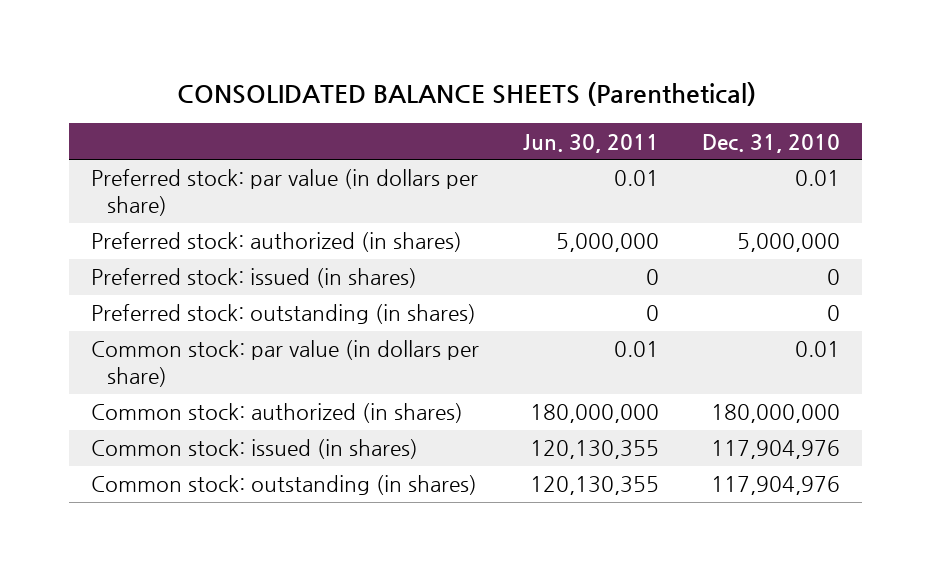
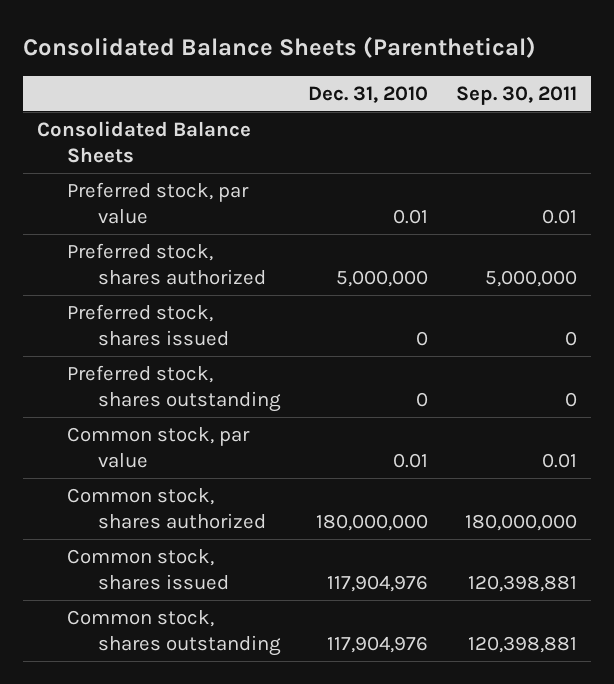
[176,82,756,107] CONSOLIDATED BALANCE SHEETS (Parenthetical) -> [22,35,536,58] Consolidated Balance Sheets (Parenthetical)
[522,133,659,153] Jun. 30, 2011 -> none
none -> [455,85,577,105] Sep. 30, 2011
none -> [36,120,251,163] Consolidated Balance Sheets
[91,169,479,216] Preferred stock: par value (in dollars per share) -> [67,181,250,224] Preferred stock, par value
[91,232,463,253] Preferred stock: authorized (in shares) -> [67,242,266,285] Preferred stock, shares authorized
[91,268,418,289] Preferred stock: issued (in shares) -> [67,303,229,346] Preferred stock, shares issued
[91,304,477,325] Preferred stock: outstanding (in shares) -> [67,364,281,412] Preferred stock, shares outstanding
[91,340,480,387] Common stock: par value (in dollars per share) -> [67,426,251,468] Common stock, par value
[91,403,464,424] Common stock: authorized (in shares) -> [67,487,266,529] Common stock, shares authorized
[91,439,419,460] Common stock: issued (in shares) -> [67,548,229,590] Common stock, shares issued
[91,475,478,496] Common stock: outstanding (in shares) -> [67,609,281,656] Common stock, shares outstanding

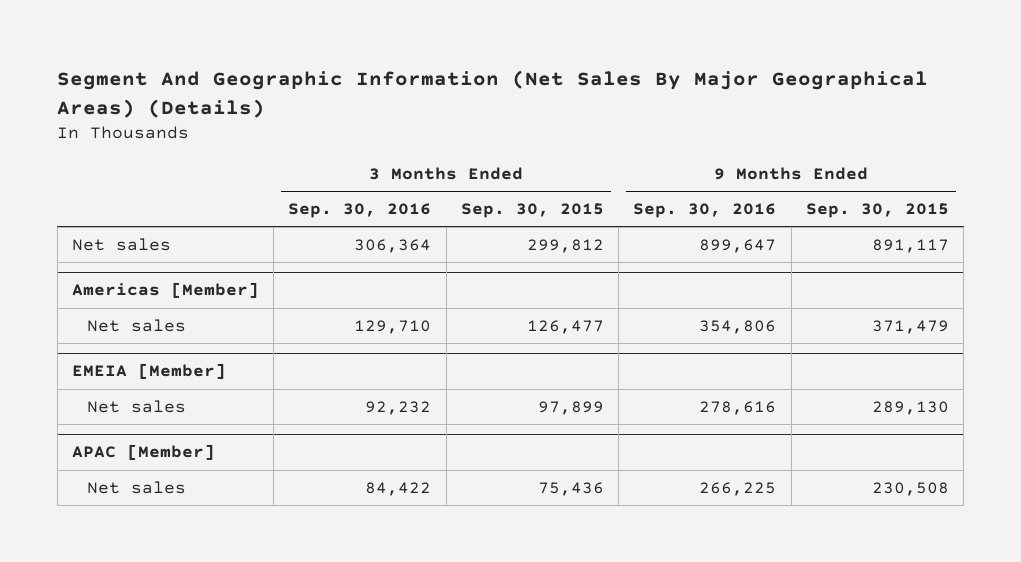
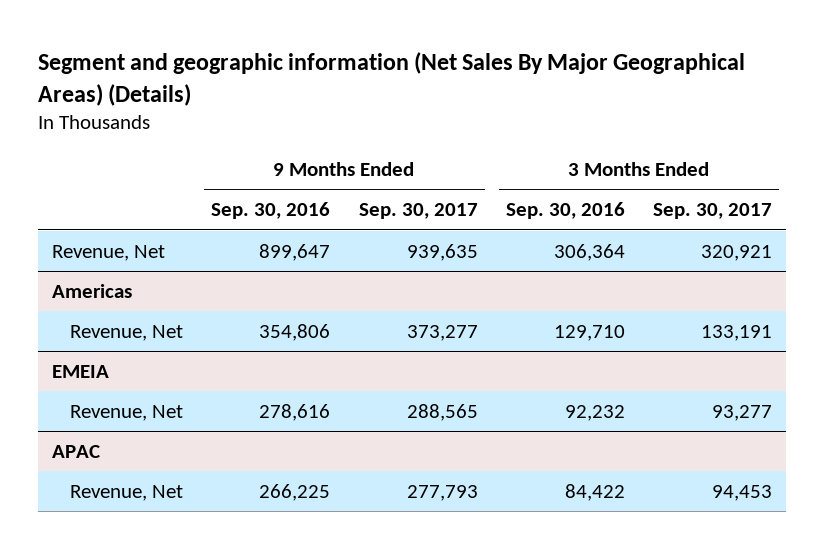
[57,70,929,118] Segment And Geographic Information (Net Sales By Major Geographical Areas) (Details) -> [38,51,746,106] Segment and geographic information (Net Sales By Major Geographical Areas) (Details)
[460,202,604,218] Sep. 30, 2015 -> none
[805,202,949,218] Sep. 30, 2015 -> none
none -> [358,203,478,220] Sep. 30, 2017
none -> [653,203,773,220] Sep. 30, 2017
[71,237,171,251] Net sales -> [52,244,166,261] Revenue, Net
[71,282,259,299] Americas [Member] -> [52,283,133,298] Americas
[87,318,187,332] Net sales -> [69,324,183,341] Revenue, Net
[71,363,226,380] EMEIA [Member] -> [52,364,110,378] EMEIA
[87,399,187,413] Net sales -> [69,404,183,421] Revenue, Net
[71,444,215,461] APAC [Member] -> [52,444,101,458] APAC
[87,480,187,494] Net sales -> [69,484,183,501] Revenue, Net

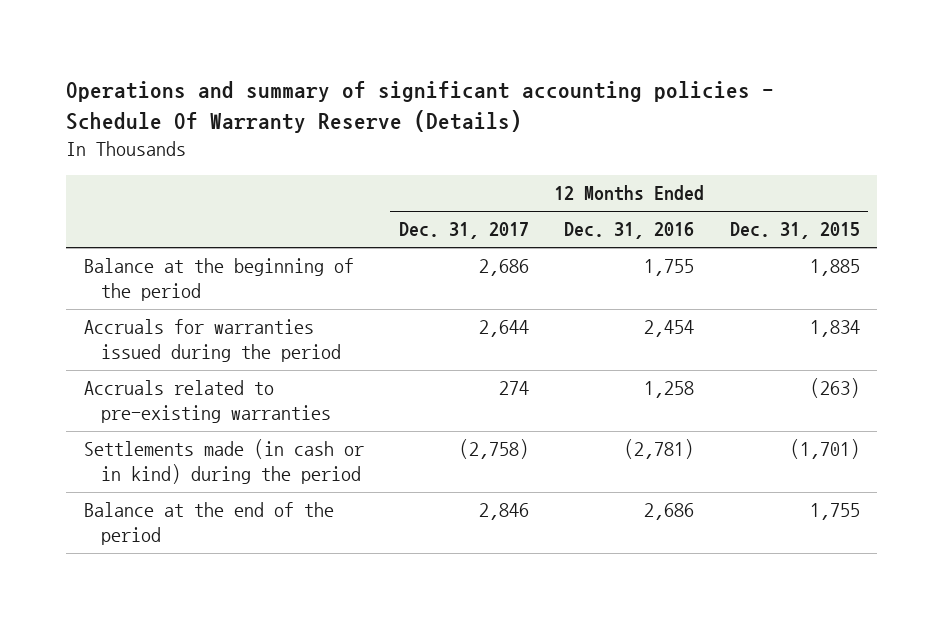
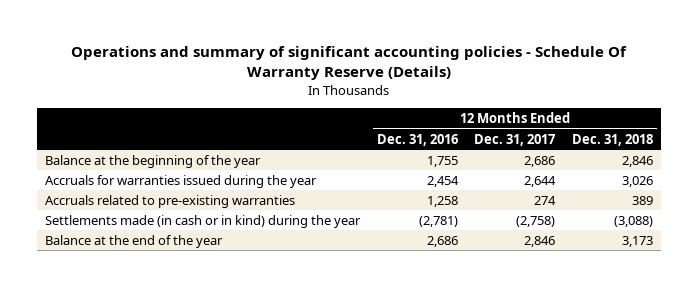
[729,222,860,240] Dec. 31, 2015 -> none
none -> [572,133,654,146] Dec. 31, 2018
[83,258,354,302] Balance at the beginning of the period -> [45,154,262,168] Balance at the beginning of the year
[83,319,341,363] Accruals for warranties issued during the period -> [45,174,318,188] Accruals for warranties issued during the year
[83,439,364,485] Settlements made (in cash or in kind) during the period -> [45,214,362,228] Settlements made (in cash or in kind) during the year
[83,502,334,546] Balance at the end of the period -> [45,234,224,248] Balance at the end of the year

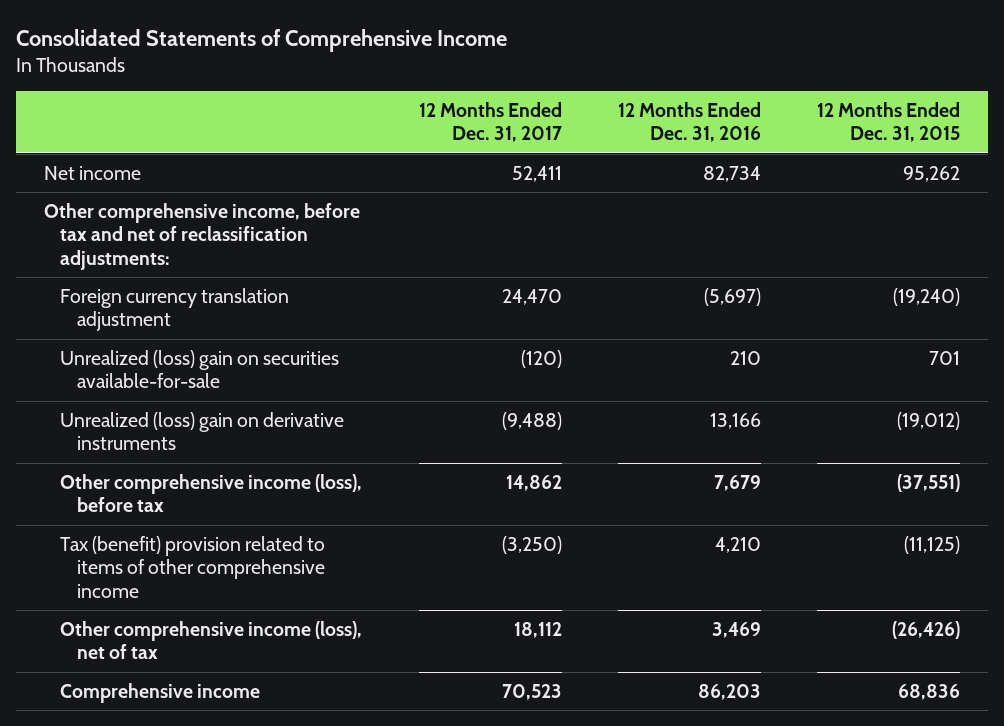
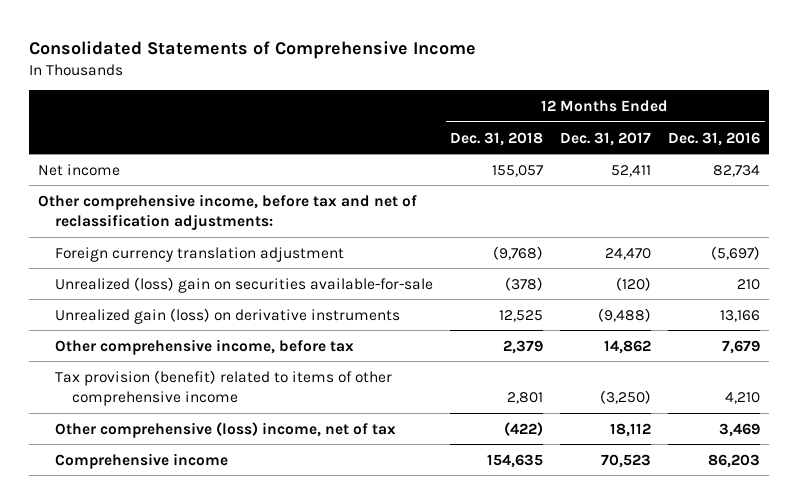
[817,101,961,143] 12 Months Ended Dec. 31, 2015 -> none
none -> [450,131,544,146] Dec. 31, 2018
[60,411,345,451] Unrealized (loss) gain on derivative instruments -> [54,307,400,324] Unrealized gain (loss) on derivative instruments
[60,473,363,513] Other comprehensive income (loss), before tax -> [54,338,354,355] Other comprehensive income, before tax
[60,535,326,598] Tax (benefit) provision related to items of other comprehensive income -> [54,369,392,406] Tax provision (benefit) related to items of other comprehensive income
[60,620,363,660] Other comprehensive income (loss), net of tax -> [54,421,396,438] Other comprehensive (loss) income, net of tax

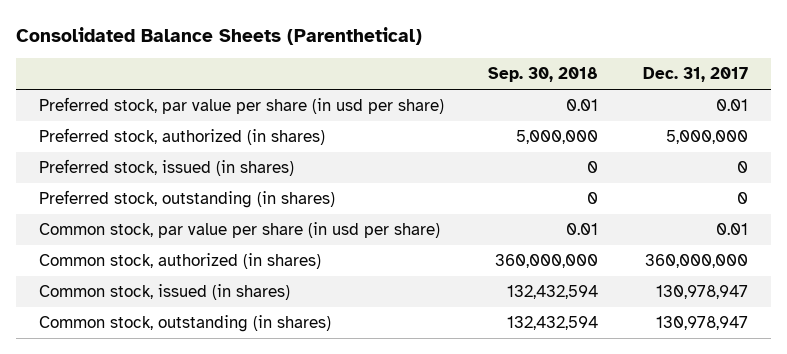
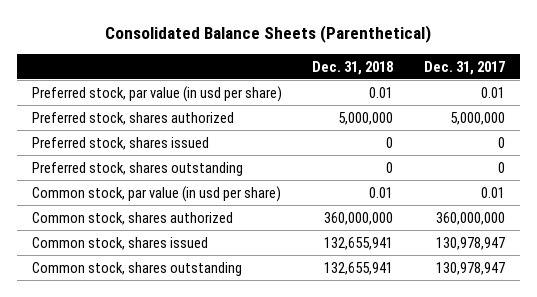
[488,67,599,83] Sep. 30, 2018 -> none
none -> [312,60,394,75] Dec. 31, 2018
[38,97,444,115] Preferred stock, par value per share (in usd per share) -> [31,85,282,102] Preferred stock, par value (in usd per share)
[38,128,325,146] Preferred stock, authorized (in shares) -> [31,111,234,125] Preferred stock, shares authorized
[38,159,294,177] Preferred stock, issued (in shares) -> [31,136,209,150] Preferred stock, shares issued
[38,190,335,209] Preferred stock, outstanding (in shares) -> [31,161,243,176] Preferred stock, shares outstanding
[38,222,440,239] Common stock, par value per share (in usd per share) -> [31,185,281,202] Common stock, par value (in usd per share)
[38,253,321,270] Common stock, authorized (in shares) -> [31,211,233,225] Common stock, shares authorized
[38,284,290,301] Common stock, issued (in shares) -> [31,236,208,250] Common stock, shares issued
[38,315,331,333] Common stock, outstanding (in shares) -> [31,261,242,276] Common stock, shares outstanding

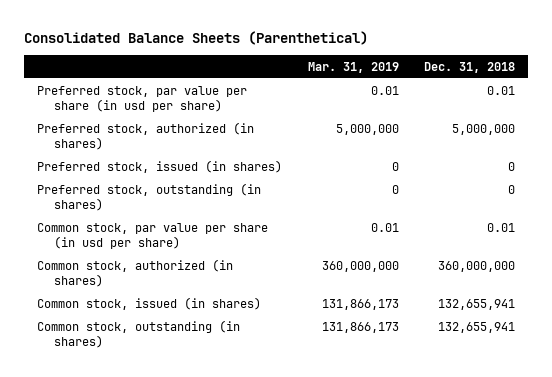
[423,60,505,75] Dec. 31, 2017 -> none
none -> [307,61,399,73] Mar. 31, 2019
[31,85,282,102] Preferred stock, par value (in usd per share) -> [36,85,247,112] Preferred stock, par value per share (in usd per share)
[31,111,234,125] Preferred stock, shares authorized -> [36,121,254,150] Preferred stock, authorized (in shares)
[31,136,209,150] Preferred stock, shares issued -> [36,159,282,173] Preferred stock, issued (in shares)
[31,161,243,176] Preferred stock, shares outstanding -> [36,182,261,211] Preferred stock, outstanding (in shares)
[31,185,281,202] Common stock, par value (in usd per share) -> [36,222,268,249] Common stock, par value per share (in usd per share)
[31,211,233,225] Common stock, shares authorized -> [36,258,233,287] Common stock, authorized (in shares)
[31,236,208,250] Common stock, shares issued -> [36,296,261,310] Common stock, issued (in shares)
[31,261,242,276] Common stock, shares outstanding -> [36,319,240,348] Common stock, outstanding (in shares)

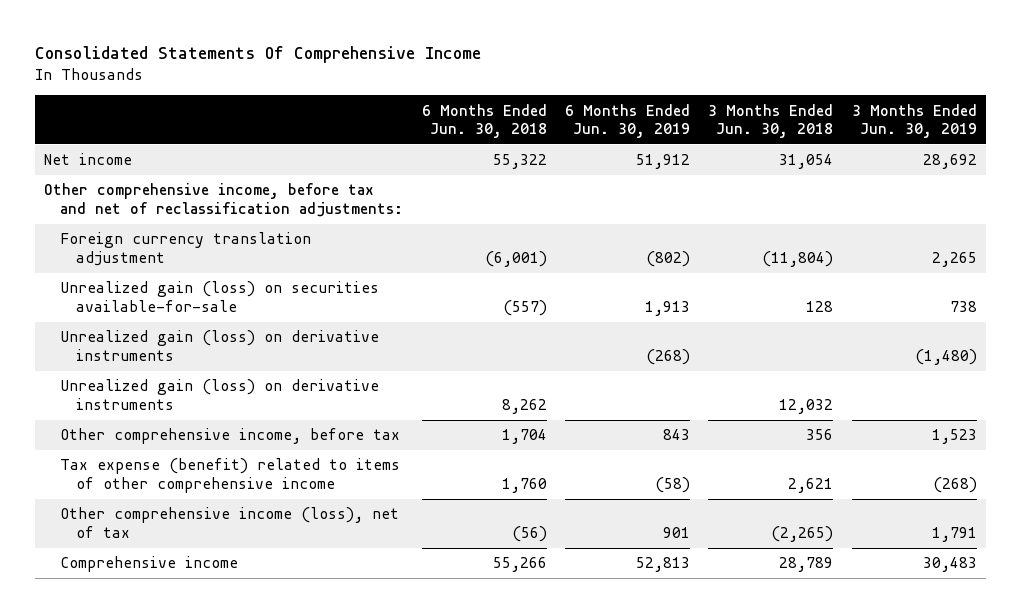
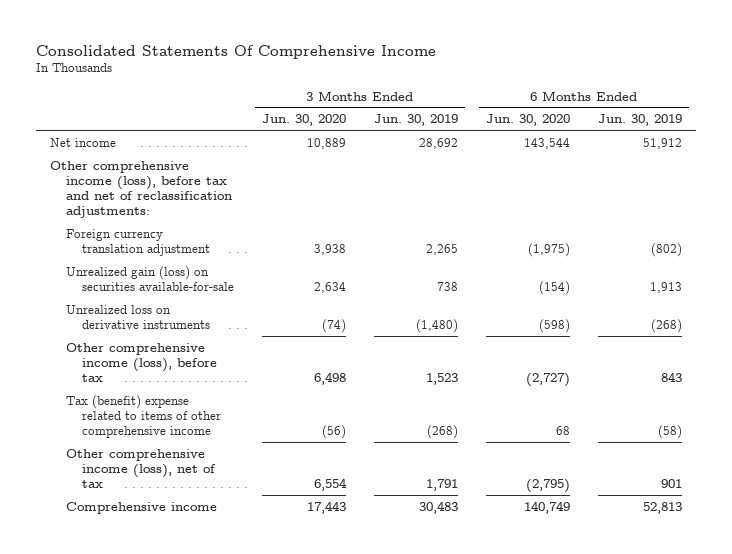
[421,103,547,139] 6 Months Ended Jun. 30, 2018 -> none
[708,103,834,139] 3 Months Ended Jun. 30, 2018 -> none
none -> [262,114,347,127] Jun. 30, 2020
none -> [486,114,571,127] Jun. 30, 2020
[44,183,404,217] Other comprehensive income, before tax and net of reclassification adjustments: -> [50,160,233,218] Other comprehensive income (loss), before tax and net of reclassification adjustments:
[60,379,380,410] Unrealized gain (loss) on derivative instruments -> none
[60,330,380,361] Unrealized gain (loss) on derivative instruments -> [66,304,211,329] Unrealized loss on derivative instruments
[60,428,401,445] Other comprehensive income, before tax -> [66,342,218,382] Other comprehensive income (loss), before tax
[60,458,401,493] Tax expense (benefit) related to items of other comprehensive income -> [66,394,222,438] Tax (benefit) expense related to items of other comprehensive income

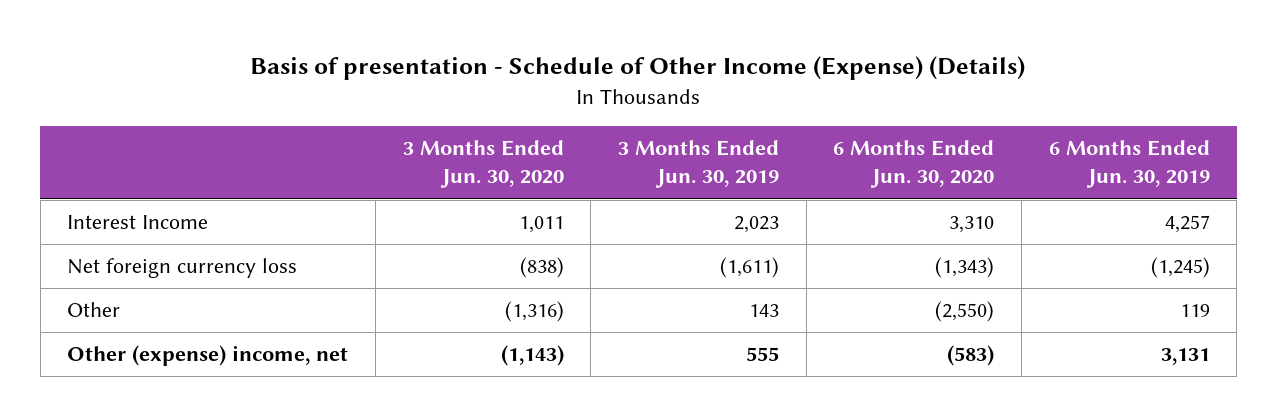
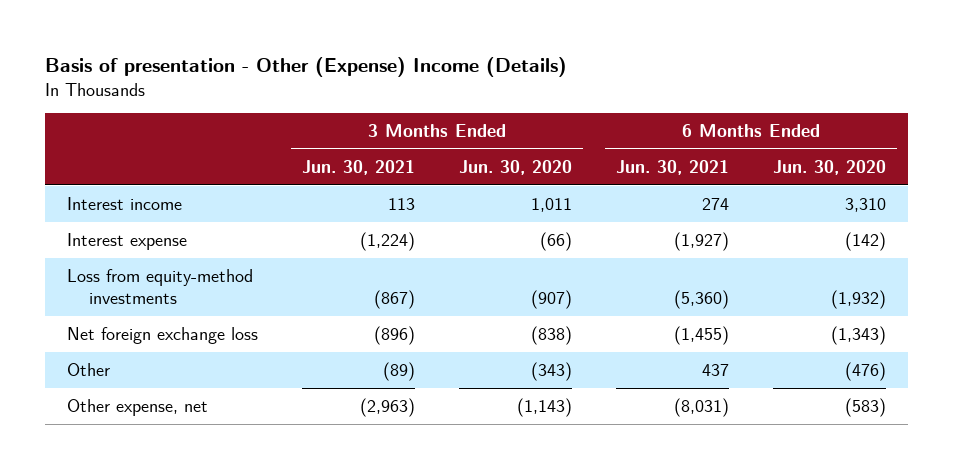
[250,56,1026,81] Basis of presentation - Schedule of Other Income (Expense) (Details) -> [45,57,568,78] Basis of presentation - Other (Expense) Income (Details)
[617,140,779,189] 3 Months Ended Jun. 30, 2019 -> none
[1048,140,1210,189] 6 Months Ended Jun. 30, 2019 -> none
none -> [302,159,416,175] Jun. 30, 2021
none -> [616,159,730,175] Jun. 30, 2021
[67,215,209,230] Interest Income -> [67,196,183,210] Interest income
none -> [67,232,188,250] Interest expense
none -> [67,268,254,304] Loss from equity-method investments
[67,258,298,279] Net foreign currency loss -> [67,326,259,344] Net foreign exchange loss
[504,301,564,323] (1,316) -> [531,361,573,381] (343)
[935,301,995,323] (2,550) -> [845,361,887,381] (476)
[67,345,349,367] Other (expense) income, net -> [67,398,209,416] Other expense, net

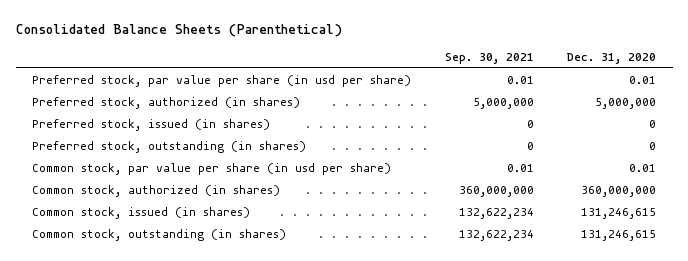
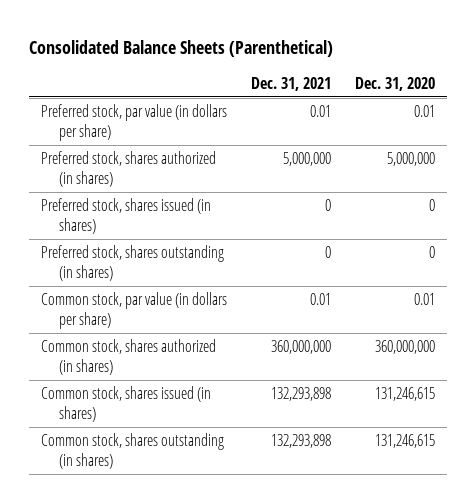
[444,53,534,65] Sep. 30, 2021 -> none
none -> [250,76,331,91] Dec. 31, 2021
[32,74,412,87] Preferred stock, par value per share (in usd per share) -> [41,104,228,141] Preferred stock, par value (in dollars per share)
[32,96,301,109] Preferred stock, authorized (in shares) -> [41,151,217,187] Preferred stock, shares authorized (in shares)
[32,118,271,131] Preferred stock, issued (in shares) -> [41,198,212,234] Preferred stock, shares issued (in shares)
[32,140,307,153] Preferred stock, outstanding (in shares) -> [41,245,225,281] Preferred stock, shares outstanding (in shares)
[32,162,392,175] Common stock, par value per share (in usd per share) -> [41,292,228,329] Common stock, par value (in dollars per share)
[32,184,281,197] Common stock, authorized (in shares) -> [41,339,217,375] Common stock, shares authorized (in shares)
[32,206,251,219] Common stock, issued (in shares) -> [41,386,212,422] Common stock, shares issued (in shares)
[32,228,287,241] Common stock, outstanding (in shares) -> [41,433,225,469] Common stock, shares outstanding (in shares)

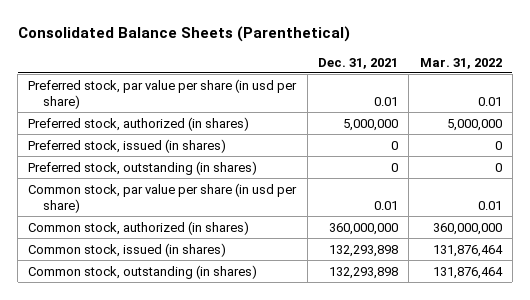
[354,76,435,91] Dec. 31, 2020 -> none
none -> [419,57,502,69] Mar. 31, 2022
[41,104,228,141] Preferred stock, par value (in dollars per share) -> [28,78,298,109] Preferred stock, par value per share (in usd per share)
[41,151,217,187] Preferred stock, shares authorized (in shares) -> [28,116,250,131] Preferred stock, authorized (in shares)
[41,198,212,234] Preferred stock, shares issued (in shares) -> [28,138,227,153] Preferred stock, issued (in shares)
[41,245,225,281] Preferred stock, shares outstanding (in shares) -> [28,160,258,175] Preferred stock, outstanding (in shares)
[41,292,228,329] Common stock, par value (in dollars per share) -> [28,182,298,213] Common stock, par value per share (in usd per share)
[41,339,217,375] Common stock, shares authorized (in shares) -> [28,220,250,235] Common stock, authorized (in shares)
[41,386,212,422] Common stock, shares issued (in shares) -> [28,242,227,257] Common stock, issued (in shares)
[41,433,225,469] Common stock, shares outstanding (in shares) -> [28,264,258,279] Common stock, outstanding (in shares)

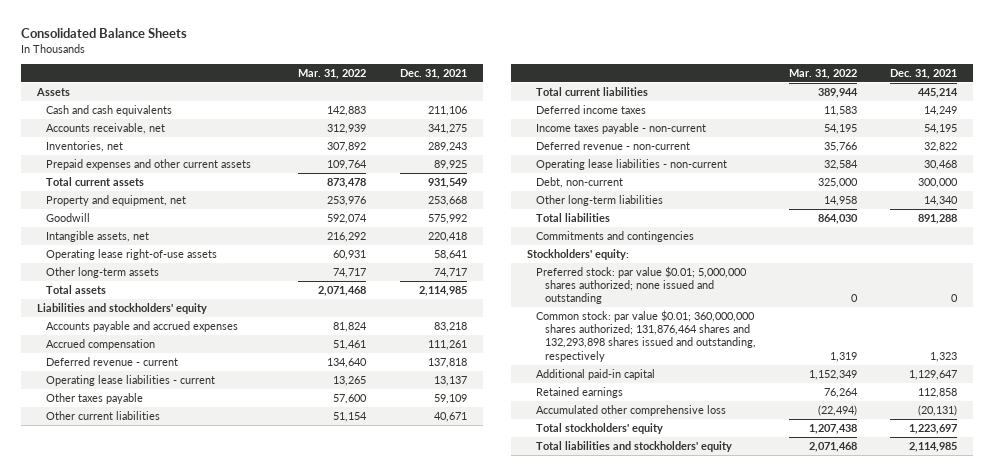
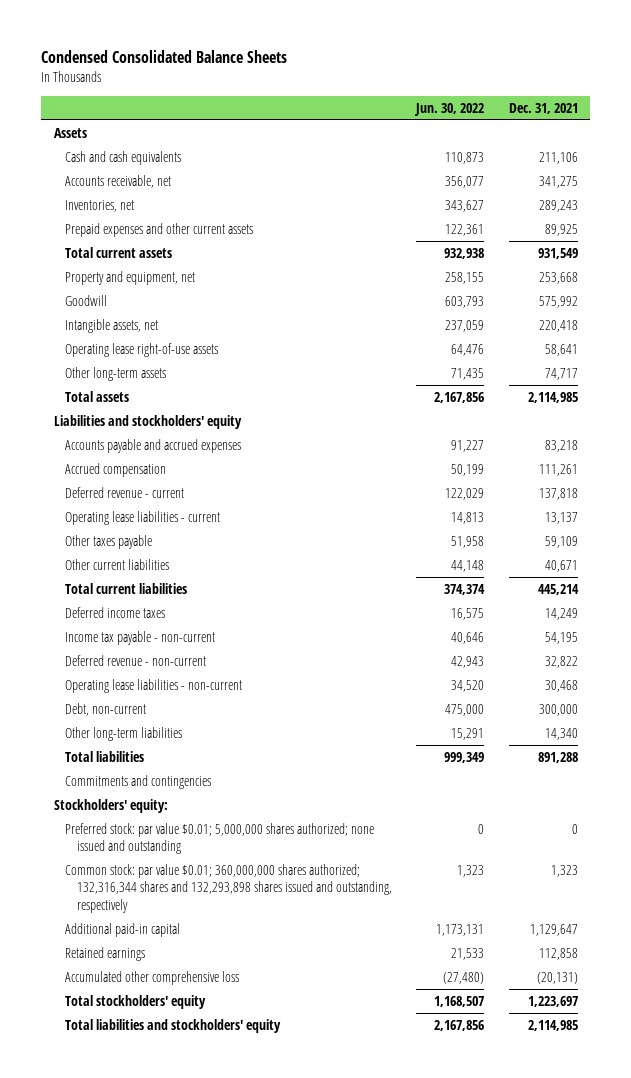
[20,27,187,38] Consolidated Balance Sheets -> [41,50,288,64] Condensed Consolidated Balance Sheets
[298,68,367,79] Mar. 31, 2022 -> none
none -> [414,103,485,117] Jun. 30, 2022
[536,123,707,135] Income taxes payable - non-current -> [65,630,216,645] Income tax payable - non-current
[536,310,756,362] Common stock: par value $0.01; 360,000,000 shares authorized; 131,876,464 shares and 132,293,898 shares issued and outstanding, respectively -> [65,863,393,913] Common stock: par value $0.01; 360,000,000 shares authorized; 132,316,344 shares and 132,293,898 shares issued and outstanding, respectively

